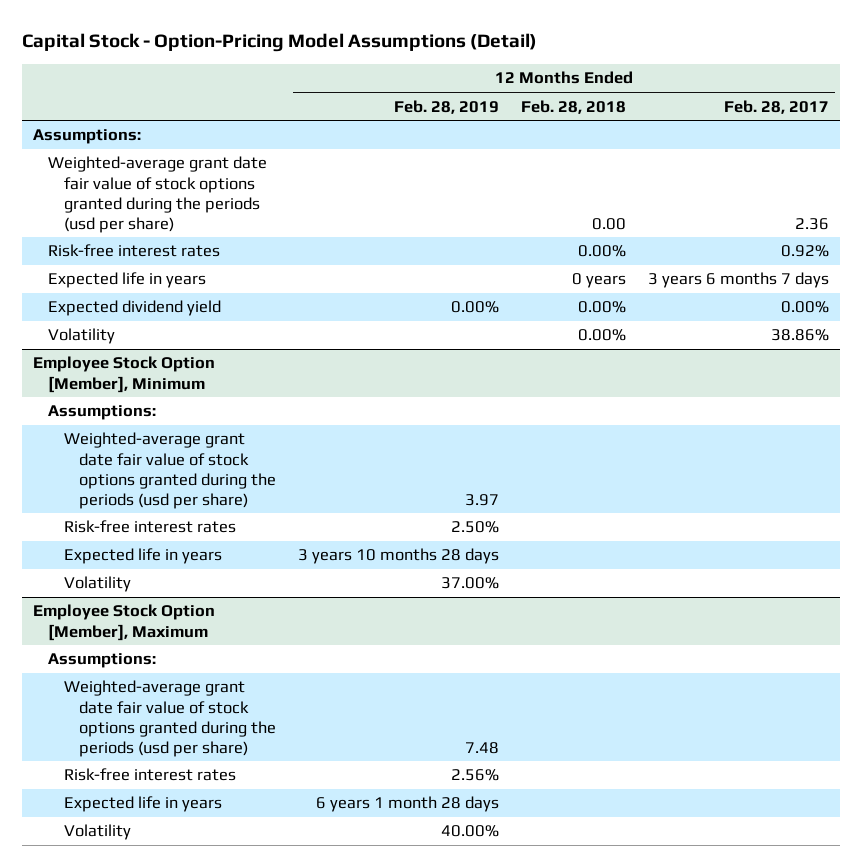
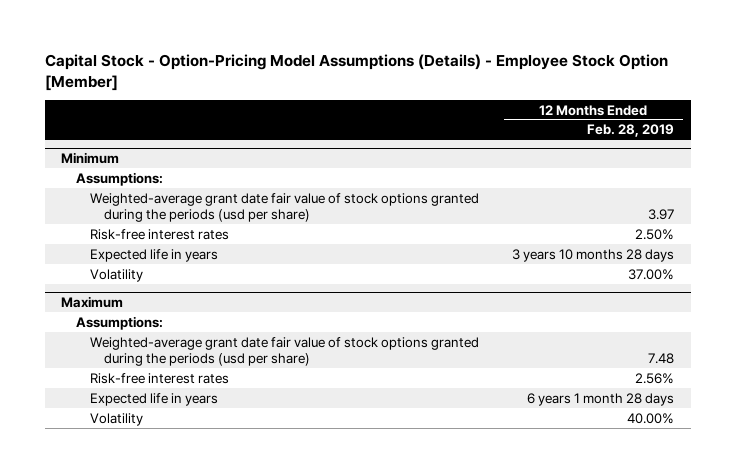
[21,33,537,53] Capital Stock - Option-Pricing Model Assumptions (Detail) -> [44,53,668,91] Capital Stock - Option-Pricing Model Assumptions (Details) - Employee Stock Option [Member]
[521,99,627,114] Feb. 28, 2018 -> none
[724,99,830,114] Feb. 28, 2017 -> none
[32,129,141,145] Assumptions: -> none
[48,156,268,233] Weighted-average grant date fair value of stock options granted during the periods (usd per share) -> none
[48,244,221,258] Risk-free interest rates -> none
[48,272,207,289] Expected life in years -> none
[48,300,222,317] Expected dividend yield -> none
[48,328,116,345] Volatility -> none
[32,356,215,393] Employee Stock Option [Member], Minimum -> none
none -> [61,151,120,164] Minimum
[32,604,215,641] Employee Stock Option [Member], Maximum -> none
none -> [61,295,124,308] Maximum

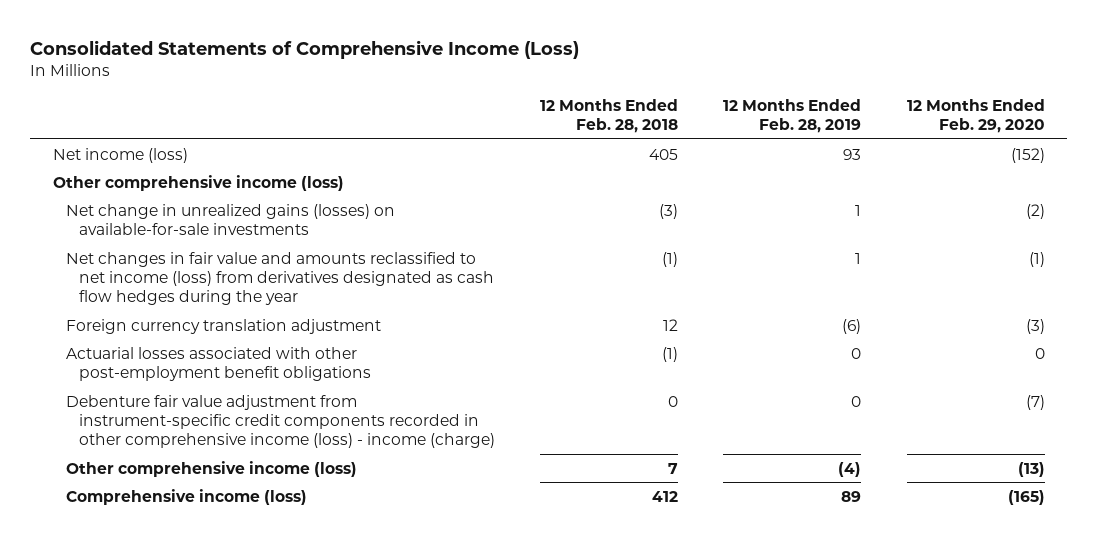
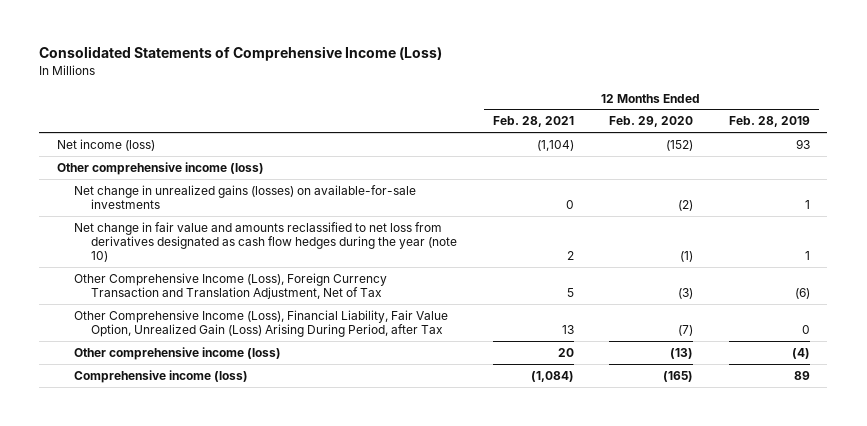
[540,99,679,134] 12 Months Ended Feb. 28, 2018 -> none
none -> [492,116,574,128] Feb. 28, 2021
[65,346,371,381] Actuarial losses associated with other post-employment benefit obligations -> none
[65,251,494,305] Net changes in fair value and amounts reclassified to net income (loss) from derivatives designated as cash flow hedges during the year -> [74,221,458,262] Net change in fair value and amounts reclassified to net loss from derivatives designated as cash flow hedges during the year (note 10)
[65,318,381,334] Foreign currency translation adjustment -> [74,272,388,299] Other Comprehensive Income (Loss), Foreign Currency Transaction and Translation Adjustment, Net of Tax
[65,394,495,448] Debenture fair value adjustment from instrument-specific credit components recorded in other comprehensive income (loss) - income (charge) -> [74,309,449,337] Other Comprehensive Income (Loss), Financial Liability, Fair Value Option, Unrealized Gain (Loss) Arising During Period, after Tax

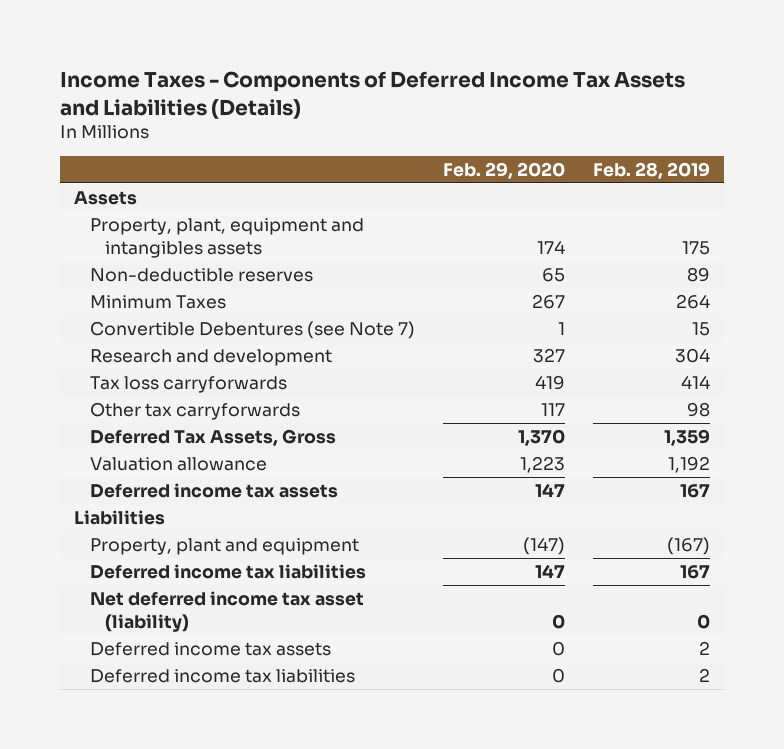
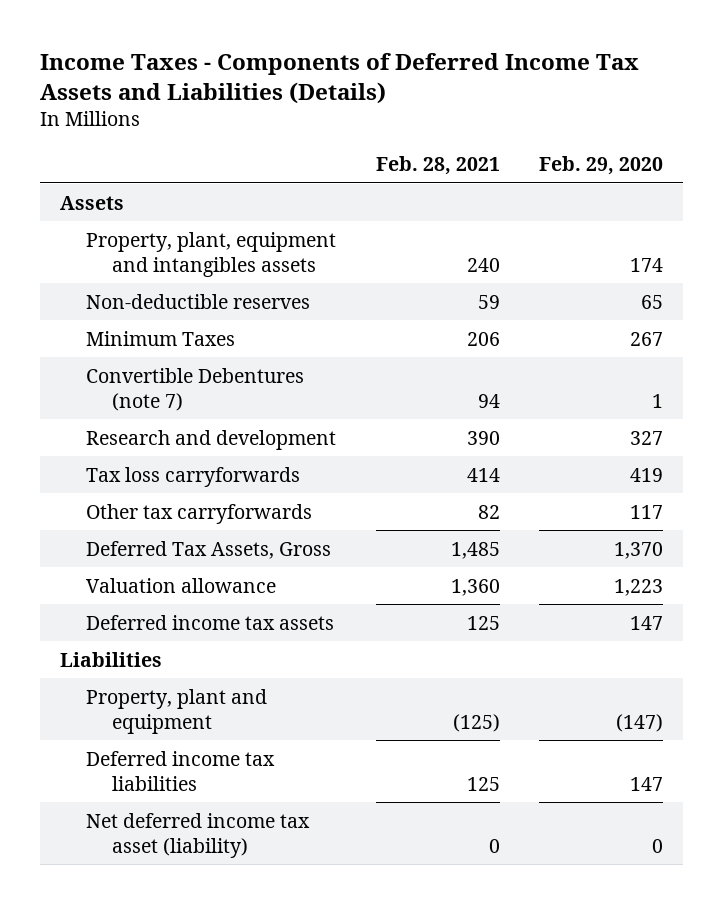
[592,161,710,179] Feb. 28, 2019 -> none
none -> [375,156,500,176] Feb. 28, 2021
[89,320,415,339] Convertible Debentures (see Note 7) -> [85,367,304,411] Convertible Debentures (note 7)
[89,641,331,656] Deferred income tax assets -> none
[89,668,355,683] Deferred income tax liabilities -> none

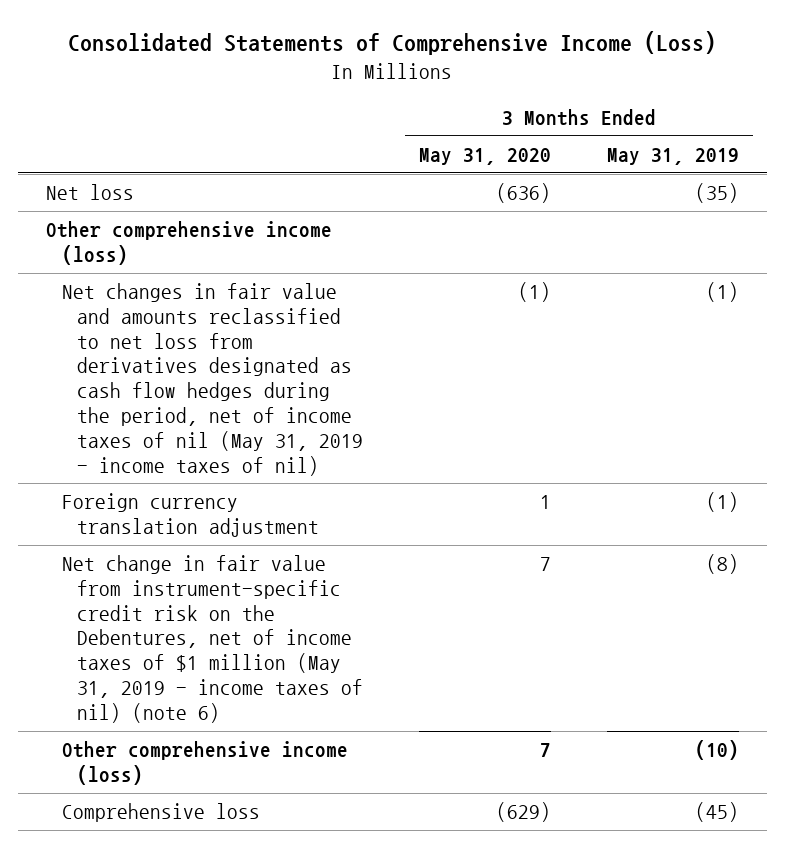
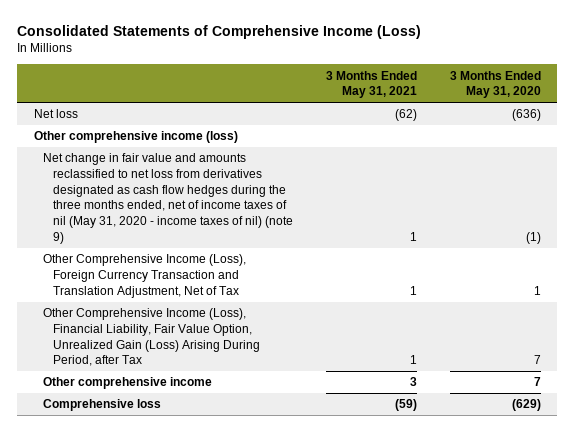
[606,147,739,165] May 31, 2019 -> none
none -> [325,70,417,99] 3 Months Ended May 31, 2021
[61,283,364,476] Net changes in fair value and amounts reclassified to net loss from derivatives designated as cash flow hedges during the period, net of income taxes of nil (May 31, 2019 - income taxes of nil) -> [43,153,293,244] Net change in fair value and amounts reclassified to net loss from derivatives designated as cash flow hedges during the three months ended, net of income taxes of nil (May 31, 2020 - income taxes of nil) (note 9)
[61,493,320,537] Foreign currency translation adjustment -> [43,254,247,298] Other Comprehensive Income (Loss), Foreign Currency Transaction and Translation Adjustment, Net of Tax
[61,555,364,723] Net change in fair value from instrument-specific credit risk on the Debentures, net of income taxes of $1 million (May 31, 2019 - income taxes of nil) (note 6) -> [43,308,260,367] Other Comprehensive Income (Loss), Financial Liability, Fair Value Option, Unrealized Gain (Loss) Arising During Period, after Tax
[61,741,348,785] Other comprehensive income (loss) -> [43,377,213,390] Other comprehensive income

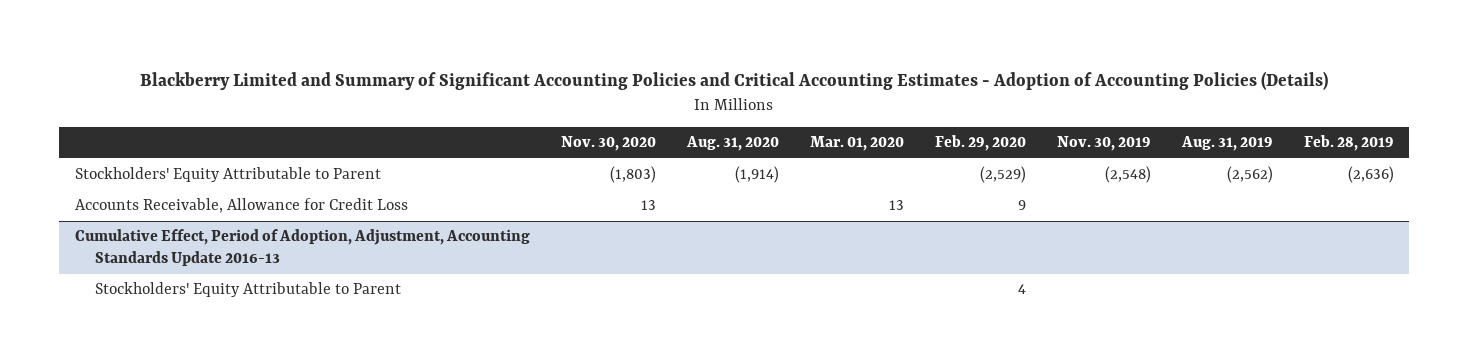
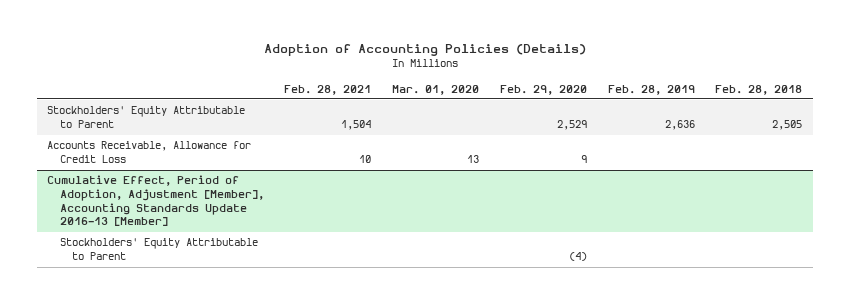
[140,71,1329,91] Blackberry Limited and Summary of Significant Accounting Policies and Critical Accounting Estimates - Adoption of Accounting Policies (Details) -> [263,44,586,57] Adoption of Accounting Policies (Details)
[560,136,656,152] Nov. 30, 2020 -> none
[685,136,779,152] Aug. 31, 2020 -> none
[1056,136,1151,152] Nov. 30, 2019 -> none
[1180,136,1273,152] Aug. 31, 2019 -> none
none -> [284,84,372,95] Feb. 28, 2021
none -> [715,84,803,95] Feb. 28, 2018
[979,166,1026,184] (2,529) -> [556,120,587,131] 2,529
[1347,166,1394,184] (2,636) -> [664,120,695,131] 2,636
[74,229,530,267] Cumulative Effect, Period of Adoption, Adjustment, Accounting Standards Update 2016-13 -> [47,175,264,227] Cumulative Effect, Period of Adoption, Adjustment [Member], Accounting Standards Update 2016-13 [Member]
[1017,284,1026,295] 4 -> [568,252,587,262] (4)

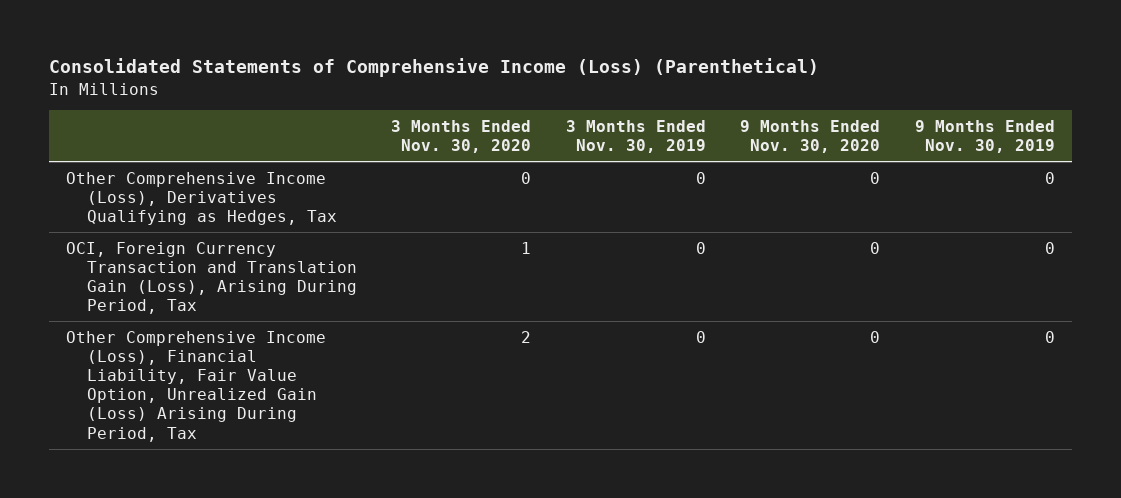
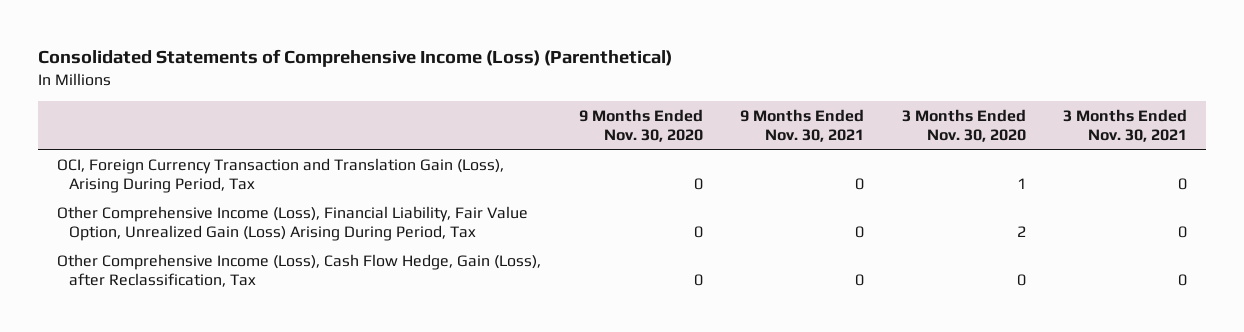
[565,119,706,154] 3 Months Ended Nov. 30, 2019 -> none
[915,119,1056,154] 9 Months Ended Nov. 30, 2019 -> none
none -> [740,109,865,142] 9 Months Ended Nov. 30, 2021
none -> [1063,109,1188,142] 3 Months Ended Nov. 30, 2021
[66,171,337,225] Other Comprehensive Income (Loss), Derivatives Qualifying as Hedges, Tax -> none
none -> [57,253,542,287] Other Comprehensive Income (Loss), Cash Flow Hedge, Gain (Loss), after Reclassification, Tax

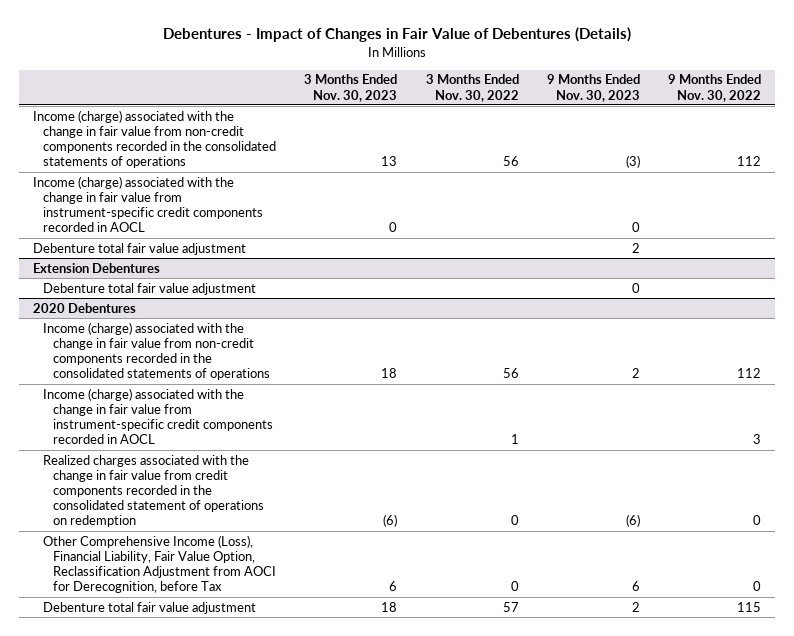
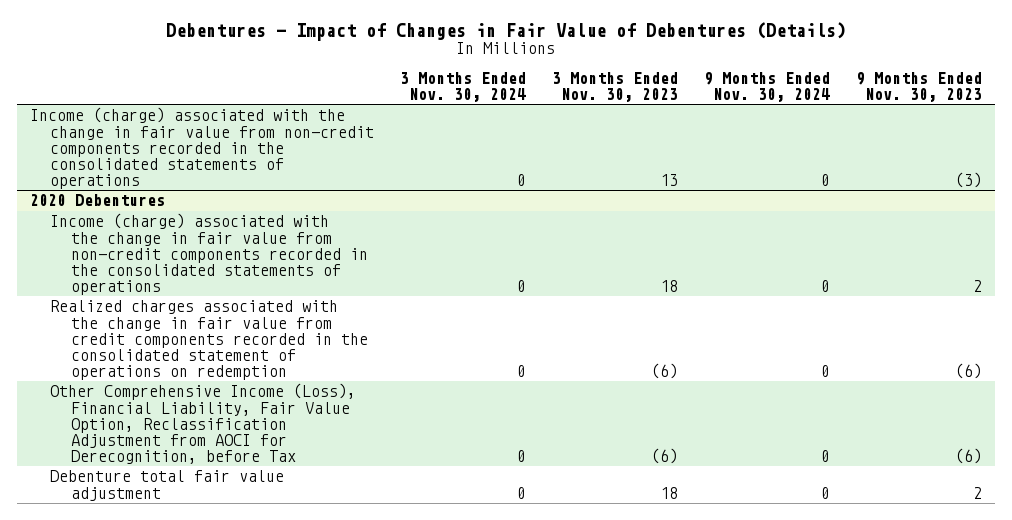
[425,74,519,102] 3 Months Ended Nov. 30, 2022 -> none
[668,74,762,102] 9 Months Ended Nov. 30, 2022 -> none
none -> [400,71,527,102] 3 Months Ended Nov. 30, 2024
none -> [704,71,831,102] 9 Months Ended Nov. 30, 2024
[33,175,263,233] Income (charge) associated with the change in fair value from instrument-specific credit components recorded in AOCL -> none
[33,242,247,255] Debenture total fair value adjustment -> none
[33,262,161,273] Extension Debentures -> none
[42,282,256,295] Debenture total fair value adjustment -> none
[42,387,273,445] Income (charge) associated with the change in fair value from instrument-specific credit components recorded in AOCL -> none
[389,581,398,592] 6 -> [651,447,679,464] (6)
[631,581,640,592] 6 -> [954,447,982,464] (6)

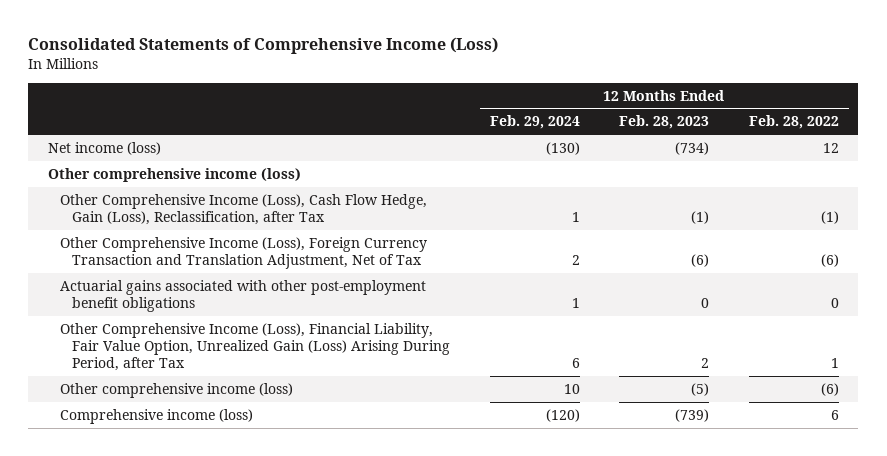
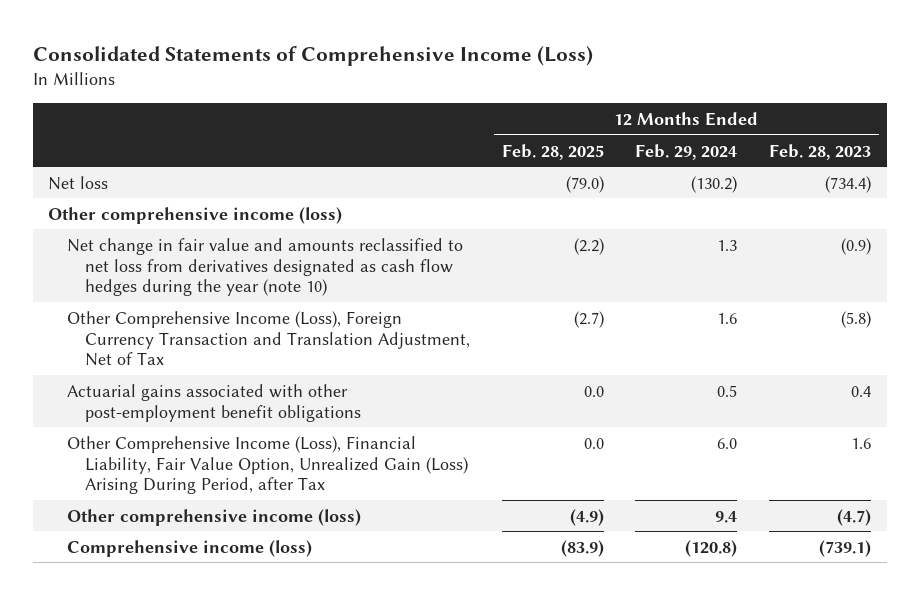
[748,115,839,130] Feb. 28, 2022 -> none
none -> [501,143,604,160] Feb. 28, 2025
[48,141,162,155] Net income (loss) -> [48,175,109,190] Net loss
[545,141,580,155] (130) -> [691,175,738,193] (130.2)
[675,141,710,155] (734) -> [824,175,871,193] (734.4)
[60,193,428,226] Other Comprehensive Income (Loss), Cash Flow Hedge, Gain (Loss), Reclassification, after Tax -> none
none -> [66,237,463,297] Net change in fair value and amounts reclassified to net loss from derivatives designated as cash flow hedges during the year (note 10)
[571,255,580,266] 2 -> [717,312,738,324] 1.6
[691,254,710,268] (6) -> [840,310,871,328] (5.8)
[571,298,580,309] 1 -> [717,384,738,397] 0.5
[701,298,710,309] 0 -> [850,385,871,397] 0.4
[571,358,580,369] 6 -> [717,437,738,449] 6.0
[701,358,710,369] 2 -> [850,437,871,449] 1.6
[563,383,580,394] 10 -> [715,510,738,523] 9.4
[691,382,710,396] (5) -> [836,508,871,526] (4.7)
[545,408,580,422] (120) -> [685,539,738,557] (120.8)
[675,408,710,422] (739) -> [818,539,871,557] (739.1)

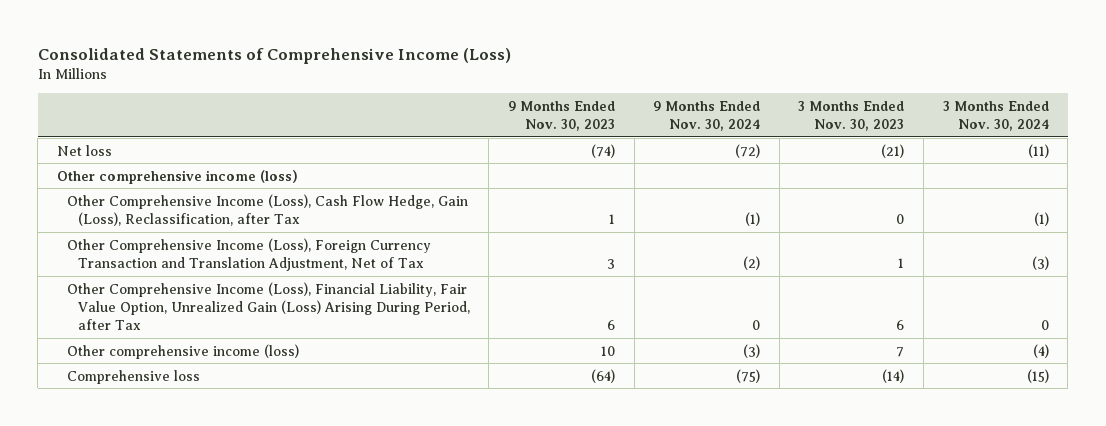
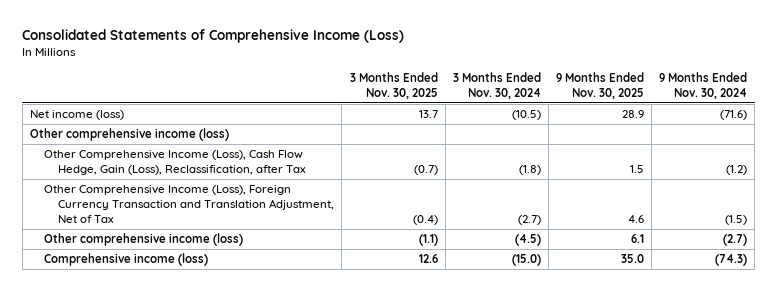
[507,100,615,132] 9 Months Ended Nov. 30, 2023 -> none
[798,100,905,132] 3 Months Ended Nov. 30, 2023 -> none
none -> [349,71,438,99] 3 Months Ended Nov. 30, 2025
none -> [556,71,645,99] 9 Months Ended Nov. 30, 2025
[57,144,113,156] Net loss -> [29,110,124,121] Net income (loss)
[735,143,761,158] (72) -> [720,110,748,121] (71.6)
[1027,143,1049,158] (11) -> [511,110,541,121] (10.5)
[67,281,470,331] Other Comprehensive Income (Loss), Financial Liability, Fair Value Option, Unrealized Gain (Loss) Arising During Period, after Tax -> none
[745,211,761,226] (1) -> [726,165,748,176] (1.2)
[1033,211,1049,226] (1) -> [518,165,541,176] (1.8)
[743,255,761,270] (2) -> [725,214,748,225] (1.5)
[1031,255,1049,270] (3) -> [517,214,541,225] (2.7)
[743,343,761,358] (3) -> [723,234,748,247] (2.7)
[1032,343,1049,358] (4) -> [514,234,541,247] (4.5)
[67,369,201,384] Comprehensive loss -> [44,253,209,267] Comprehensive income (loss)
[736,368,761,383] (75) -> [715,254,748,267] (74.3)
[1026,368,1049,383] (15) -> [511,254,541,267] (15.0)

